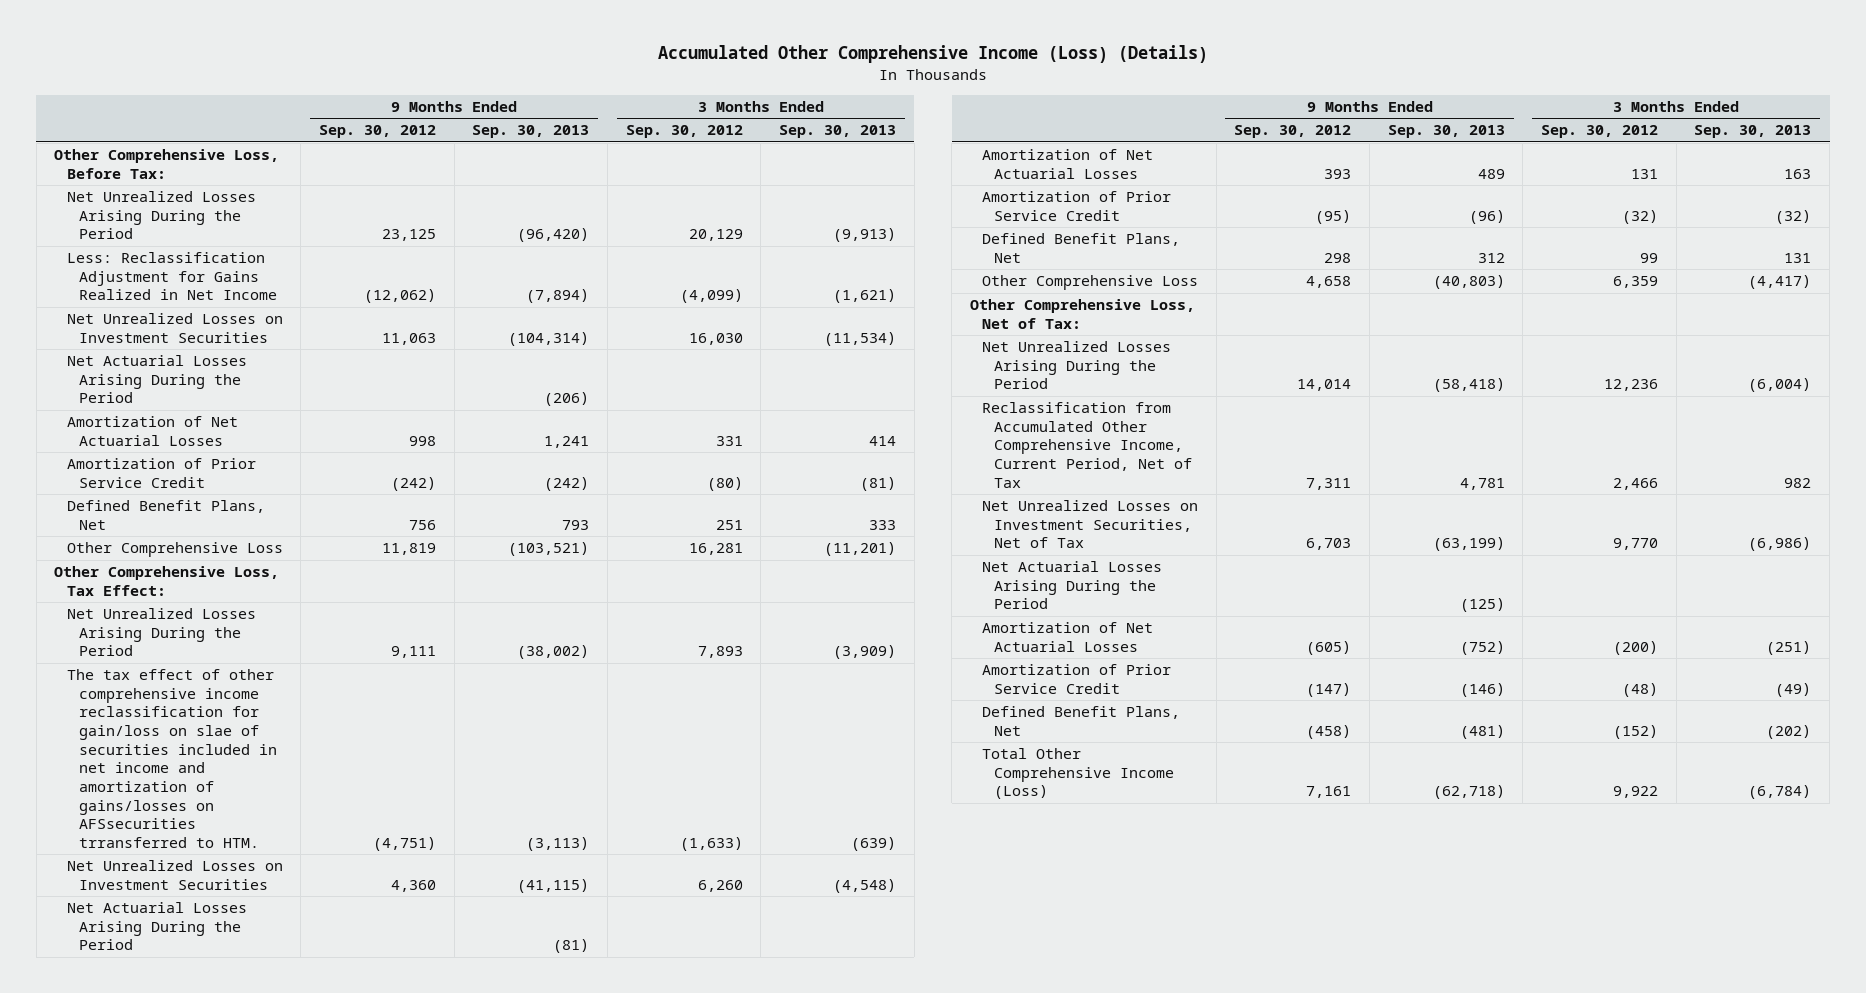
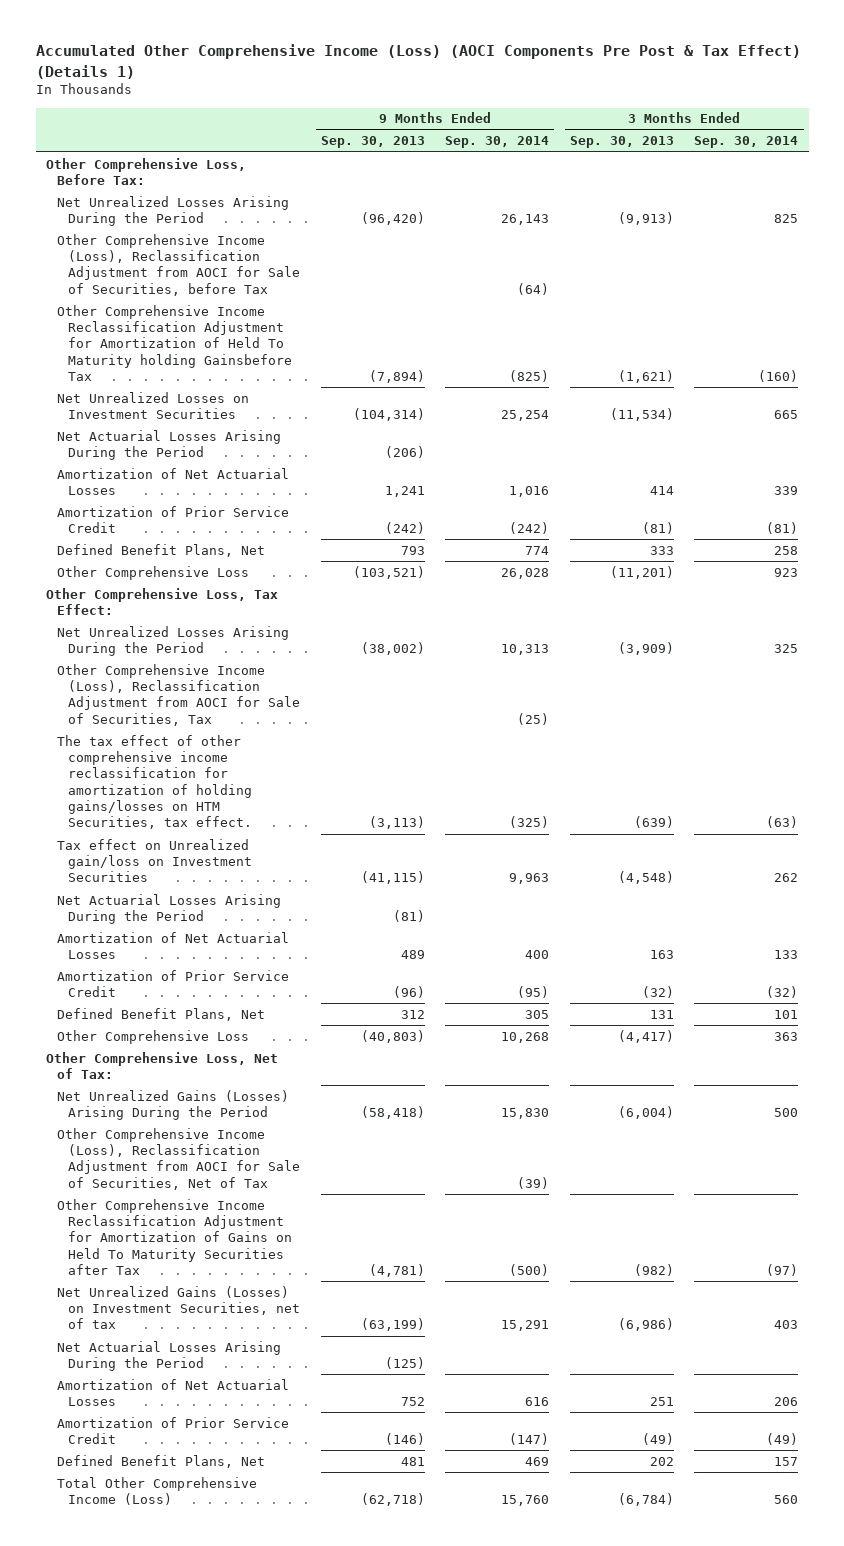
[657,45,1208,64] Accumulated Other Comprehensive Income (Loss) (Details) -> [35,44,801,79] Accumulated Other Comprehensive Income (Loss) (AOCI Components Pre Post & Tax Effect) (Details 1)
[319,125,437,139] Sep. 30, 2012 -> none
[625,125,743,139] Sep. 30, 2012 -> none
none -> [445,136,550,149] Sep. 30, 2014
none -> [694,136,799,149] Sep. 30, 2014
none -> [57,233,301,296] Other Comprehensive Income (Loss), Reclassification Adjustment from AOCI for Sale of Securities, before Tax
[66,252,277,301] Less: Reclassification Adjustment for Gains Realized in Net Income -> [57,304,293,382] Other Comprehensive Income Reclassification Adjustment for Amortization of Held To Maturity holding Gainsbefore Tax
none -> [57,663,301,726] Other Comprehensive Income (Loss), Reclassification Adjustment from AOCI for Sale of Securities, Tax
[66,669,277,848] The tax effect of other comprehensive income reclassification for gain/loss on slae of securities included in net income and amortization of gains/losses on AFSsecurities trransferred to HTM. -> [57,734,253,830] The tax effect of other comprehensive income reclassification for amortization of holding gains/losses on HTM Securities, tax effect.
[66,860,283,890] Net Unrealized Losses on Investment Securities -> [57,838,253,883] Tax effect on Unrealized gain/loss on Investment Securities
[982,402,1193,488] Reclassification from Accumulated Other Comprehensive Income, Current Period, Net of Tax -> none
[982,341,1172,390] Net Unrealized Losses Arising During the Period -> [57,1089,290,1121] Net Unrealized Gains (Losses) Arising During the Period
none -> [57,1127,301,1190] Other Comprehensive Income (Loss), Reclassification Adjustment from AOCI for Sale of Securities, Net of Tax
none -> [57,1198,293,1276] Other Comprehensive Income Reclassification Adjustment for Amortization of Gains on Held To Maturity Securities after Tax
[982,500,1199,549] Net Unrealized Losses on Investment Securities, Net of Tax -> [57,1285,301,1330] Net Unrealized Gains (Losses) on Investment Securities, net of tax
[1459,640,1505,655] (752) -> [400,1397,425,1407] 752
[1766,640,1812,655] (251) -> [649,1397,674,1407] 251
[1459,724,1505,739] (481) -> [400,1456,425,1466] 481
[1766,724,1812,739] (202) -> [649,1456,674,1466] 202

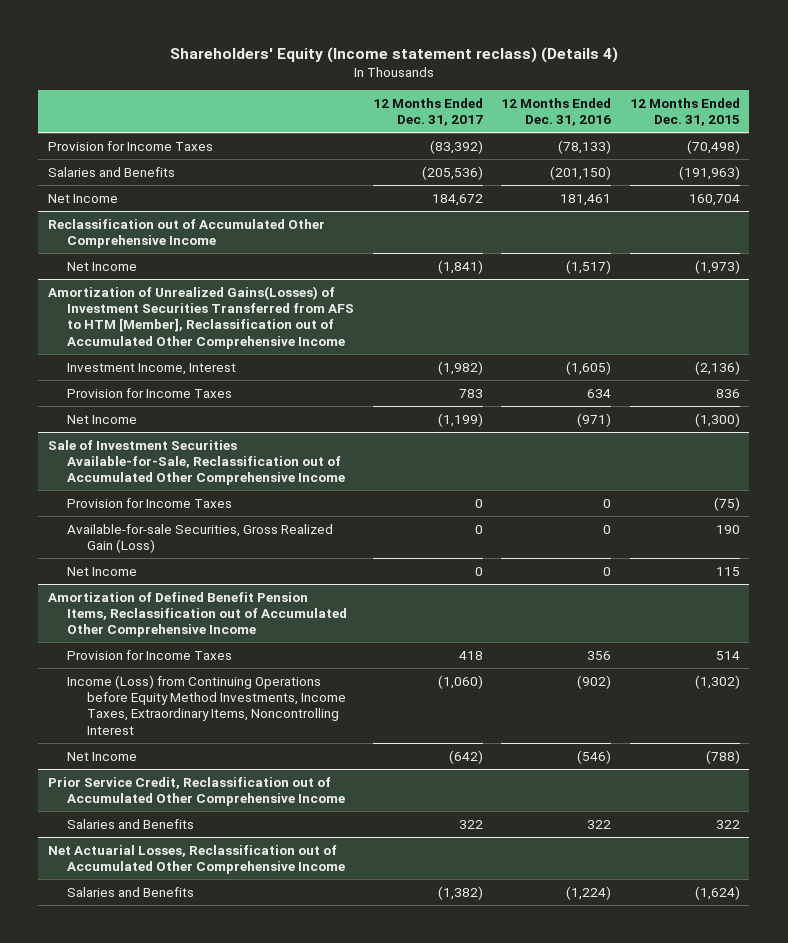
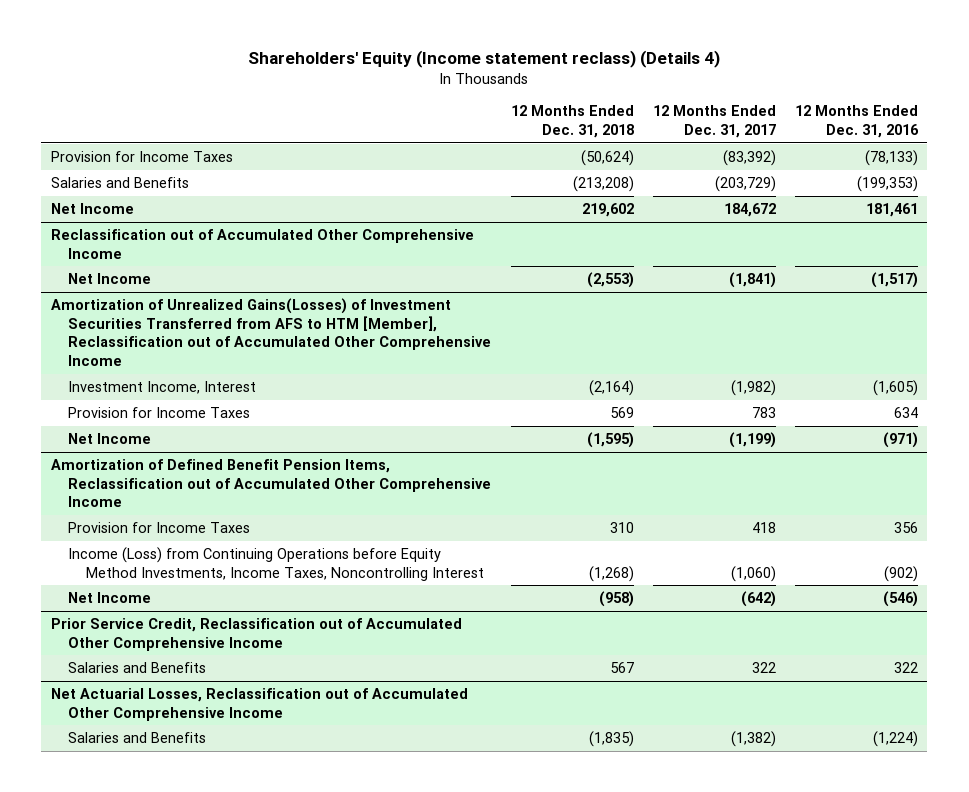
[629,97,740,127] 12 Months Ended Dec. 31, 2015 -> none
none -> [510,105,634,139] 12 Months Ended Dec. 31, 2018
[421,165,483,180] (205,536) -> [714,176,776,193] (203,729)
[550,165,612,180] (201,150) -> [856,176,918,193] (199,353)
[47,439,346,486] Sale of Investment Securities Available-for-Sale, Reclassification out of Accumulated Other Comprehensive Income -> none
[67,497,233,508] Provision for Income Taxes -> none
[67,523,334,553] Available-for-sale Securities, Gross Realized Gain (Loss) -> none
[67,566,138,576] Net Income -> none
[67,674,347,735] Income (Loss) from Continuing Operations before Equity Method Investments, Income Taxes, Extraordinary Items, Noncontrolling Interest -> [68,547,484,581] Income (Loss) from Continuing Operations before Equity Method Investments, Income Taxes, Noncontrolling Interest

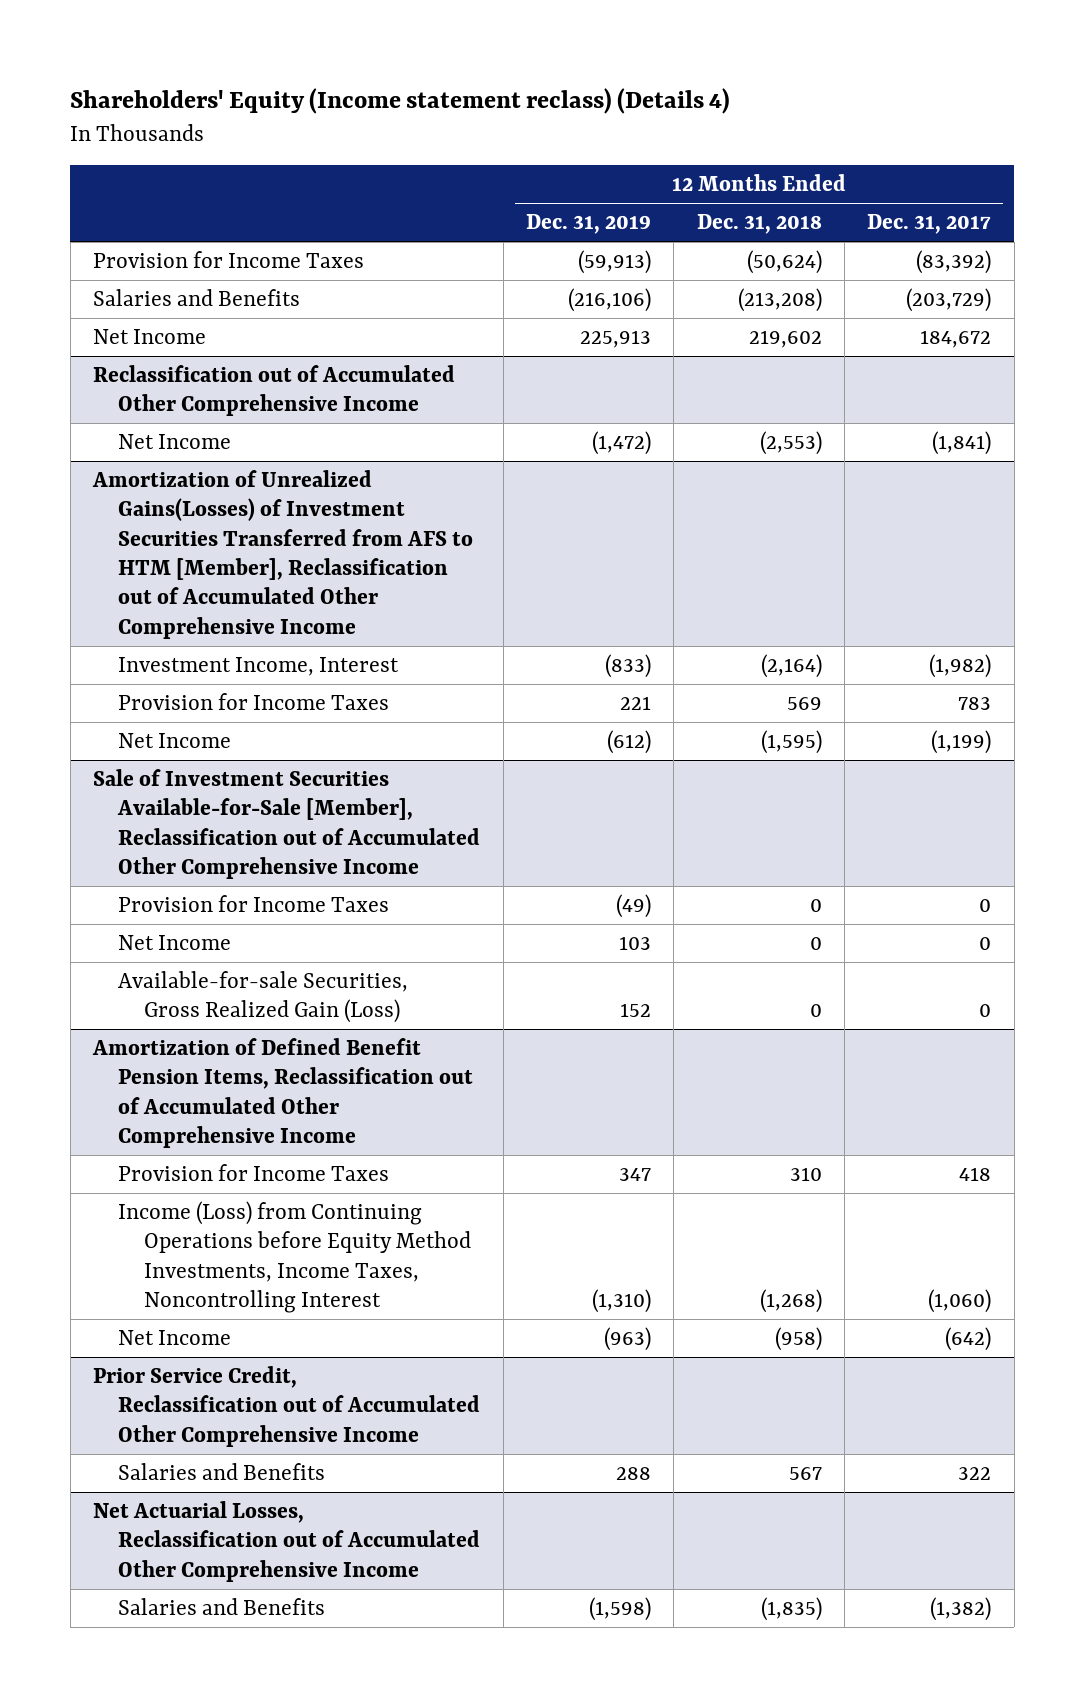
[794,105,919,139] 12 Months Ended Dec. 31, 2016 -> none
none -> [526,214,652,235] Dec. 31, 2019
none -> [93,768,481,879] Sale of Investment Securities Available-for-Sale [Member], Reclassification out of Accumulated Other Comprehensive Income
none -> [118,894,390,912] Provision for Income Taxes
none -> [118,934,232,950] Net Income
none -> [118,970,409,1024] Available-for-sale Securities, Gross Realized Gain (Loss)

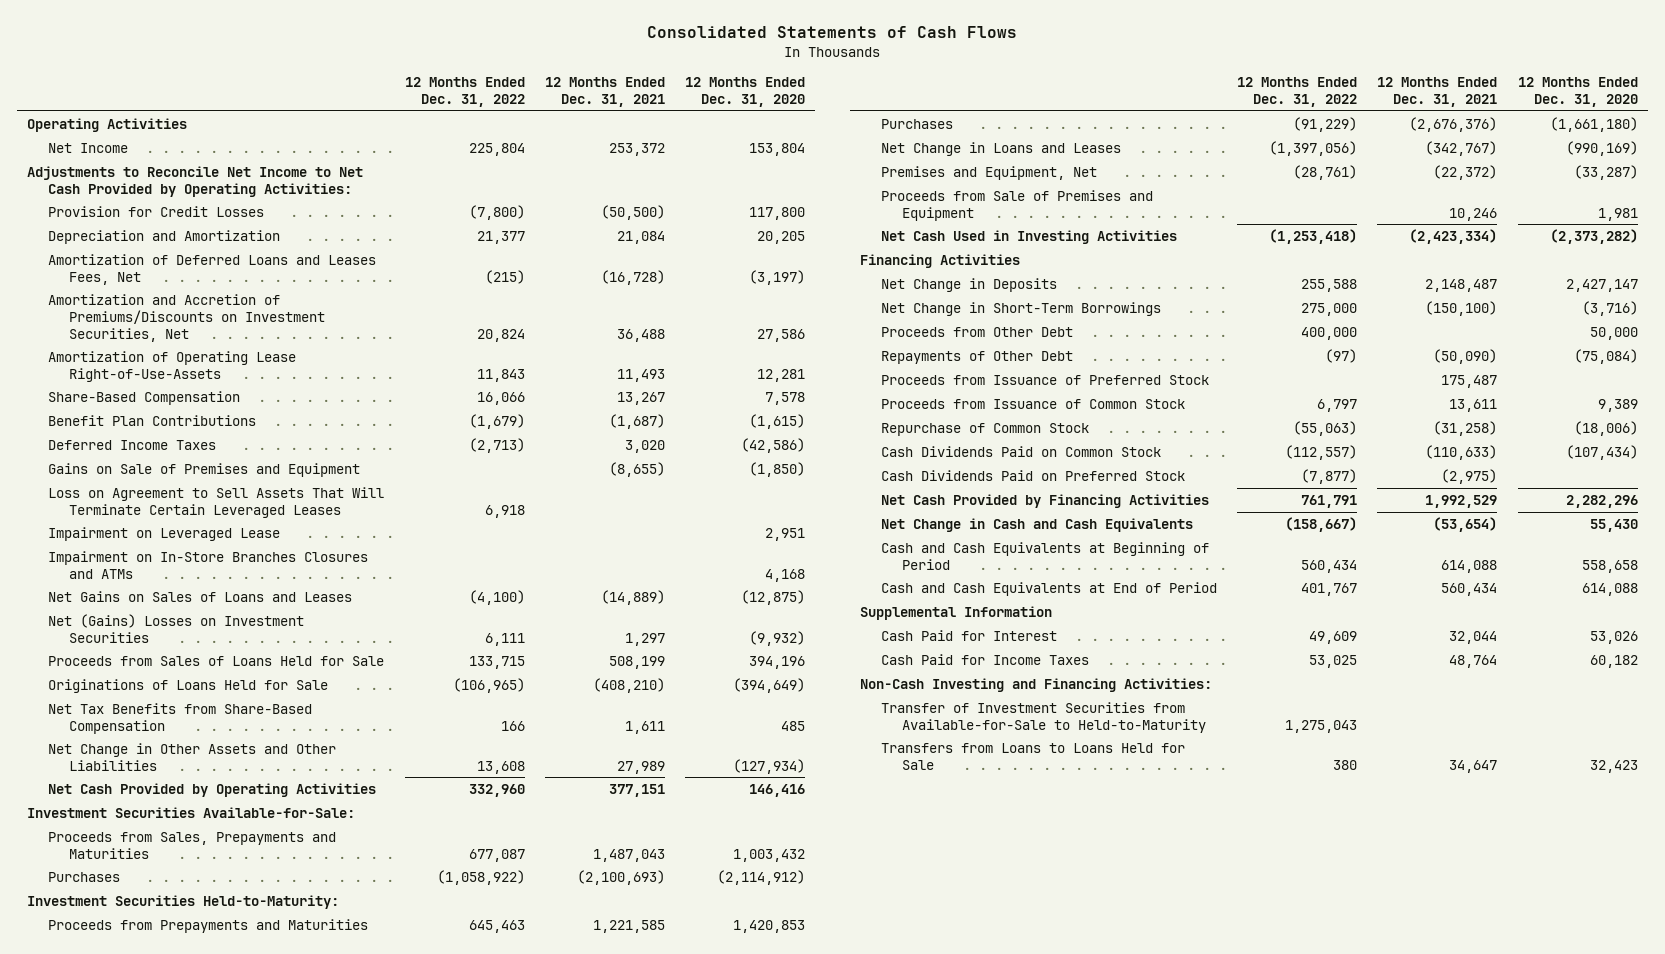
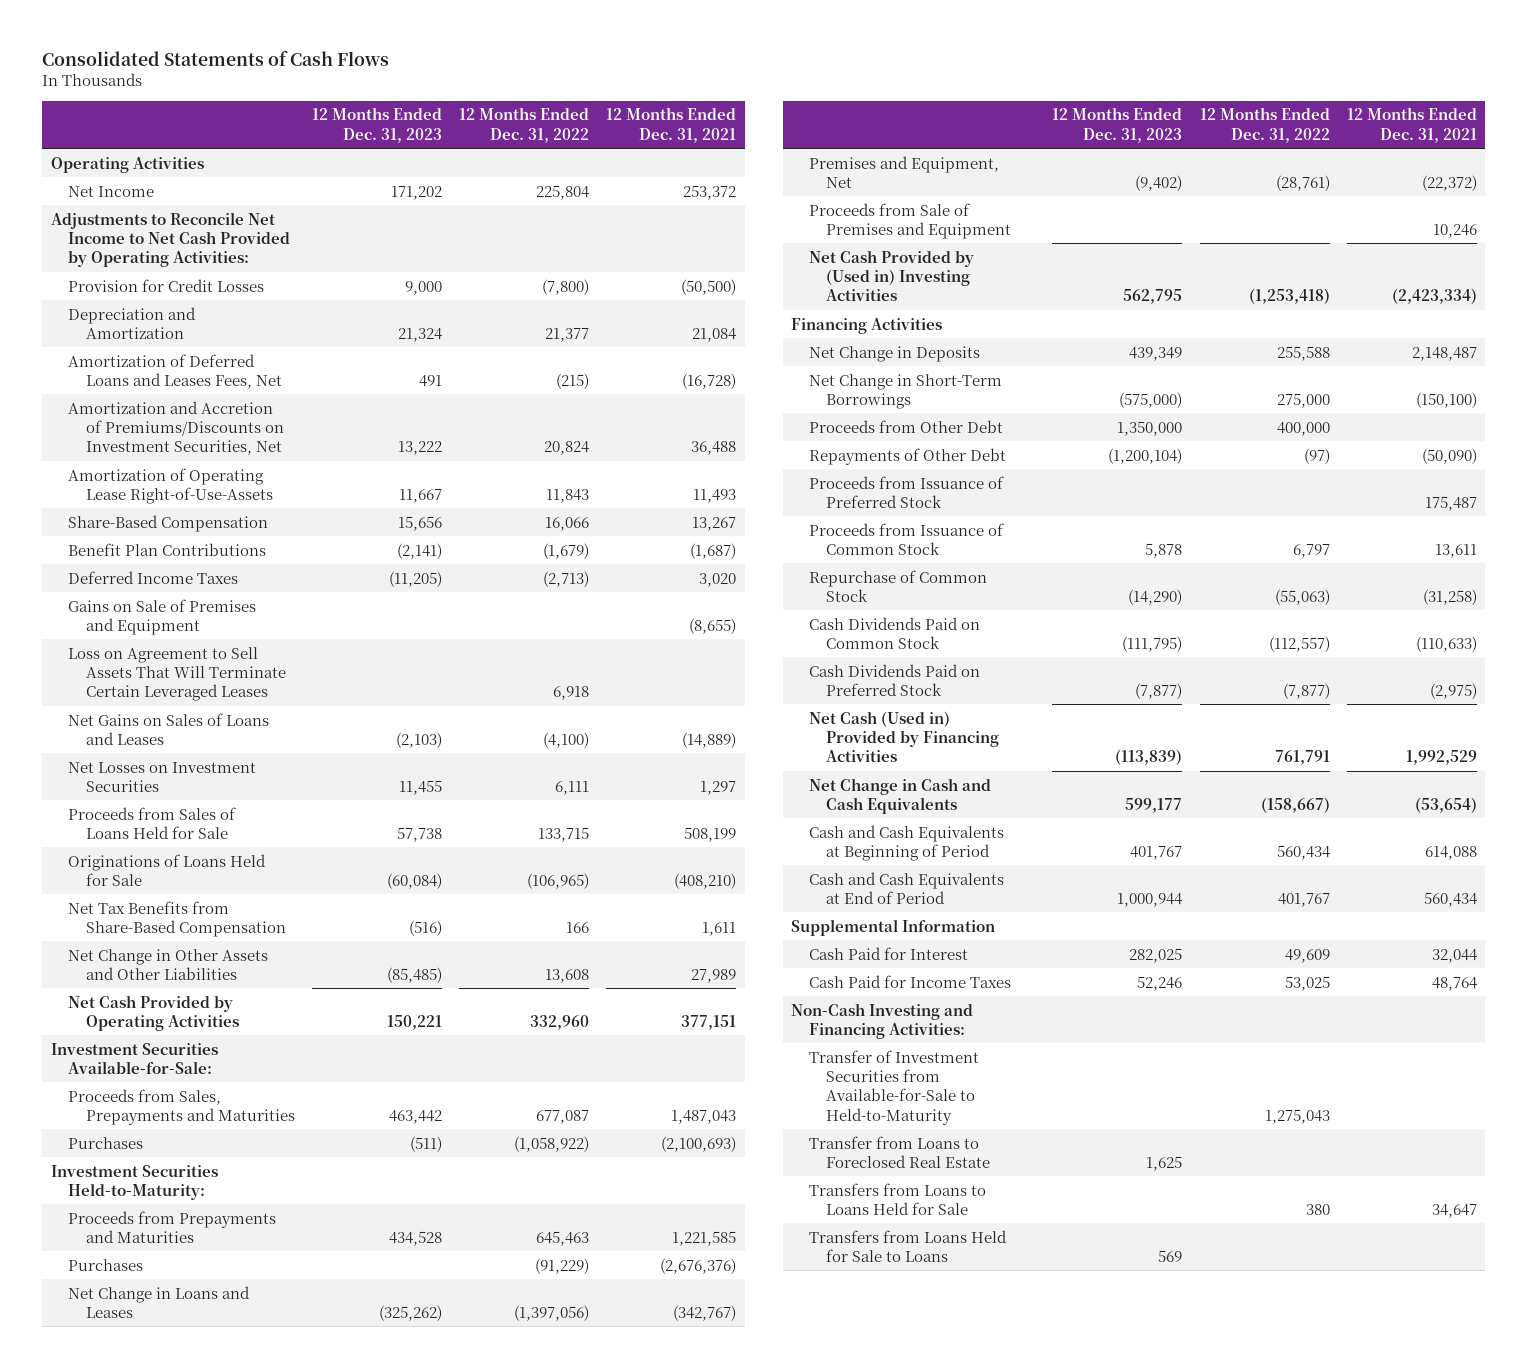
[685,77,806,108] 12 Months Ended Dec. 31, 2020 -> none
none -> [312,107,443,143] 12 Months Ended Dec. 31, 2023
[48,526,281,541] Impairment on Leveraged Lease -> none
[48,550,369,579] Impairment on In-Store Branches Closures and ATMs -> none
[48,613,305,643] Net (Gains) Losses on Investment Securities -> [68,761,257,792] Net Losses on Investment Securities
[880,229,1177,244] Net Cash Used in Investing Activities -> [808,249,974,302] Net Cash Provided by (Used in) Investing Activities
[880,493,1209,508] Net Cash Provided by Financing Activities -> [808,710,1000,763] Net Cash (Used in) Provided by Financing Activities
none -> [808,1135,991,1168] Transfer from Loans to Foreclosed Real Estate
none -> [808,1229,1007,1262] Transfers from Loans Held for Sale to Loans

